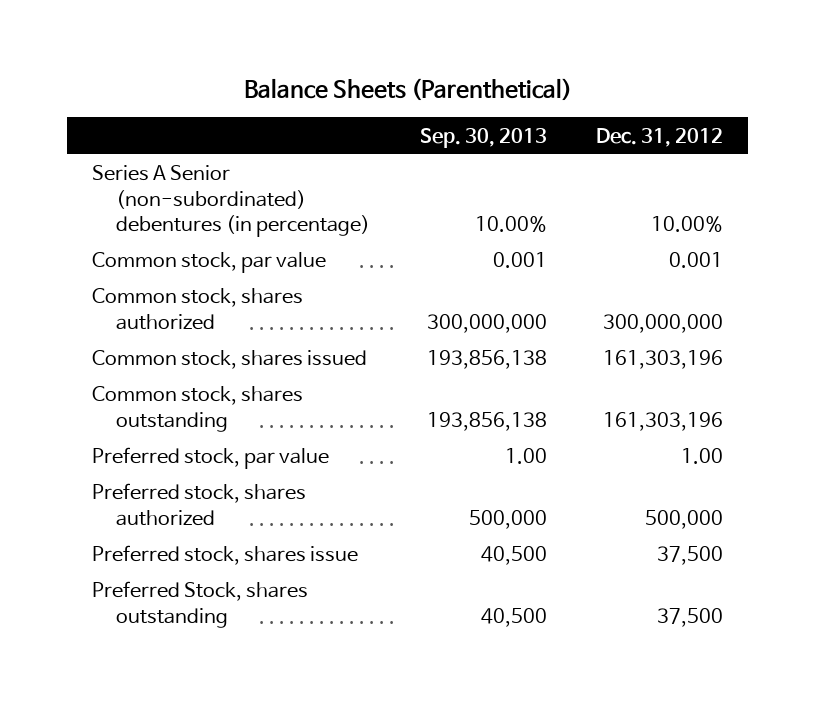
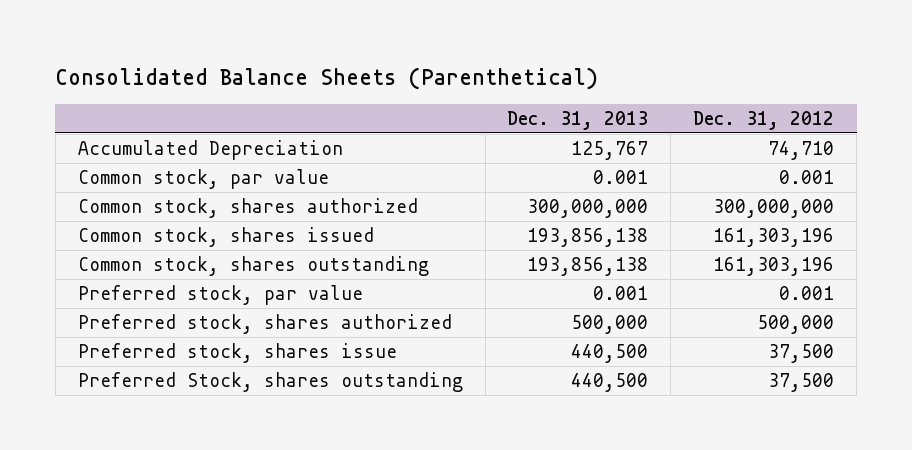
[243,78,572,102] Balance Sheets (Parenthetical) -> [55,66,599,90] Consolidated Balance Sheets (Parenthetical)
[419,127,547,148] Sep. 30, 2013 -> none
none -> [507,110,649,130] Dec. 31, 2013
[91,165,370,237] Series A Senior (non-subordinated) debentures (in percentage) -> none
none -> [77,140,343,161] Accumulated Depreciation
[681,448,724,465] 1.00 -> [779,286,835,301] 0.001

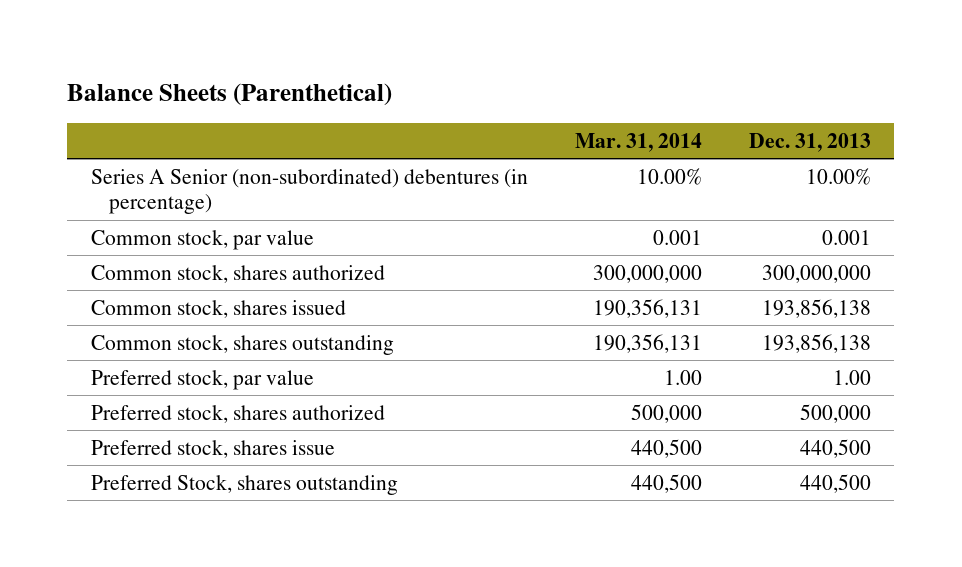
[55,66,599,90] Consolidated Balance Sheets (Parenthetical) -> [67,83,393,107] Balance Sheets (Parenthetical)
[693,110,835,130] Dec. 31, 2012 -> none
none -> [574,132,702,152] Mar. 31, 2014
[77,140,343,161] Accumulated Depreciation -> none
none -> [90,168,528,215] Series A Senior (non-subordinated) debentures (in percentage)
[593,286,649,301] 0.001 -> [832,369,871,385] 1.00

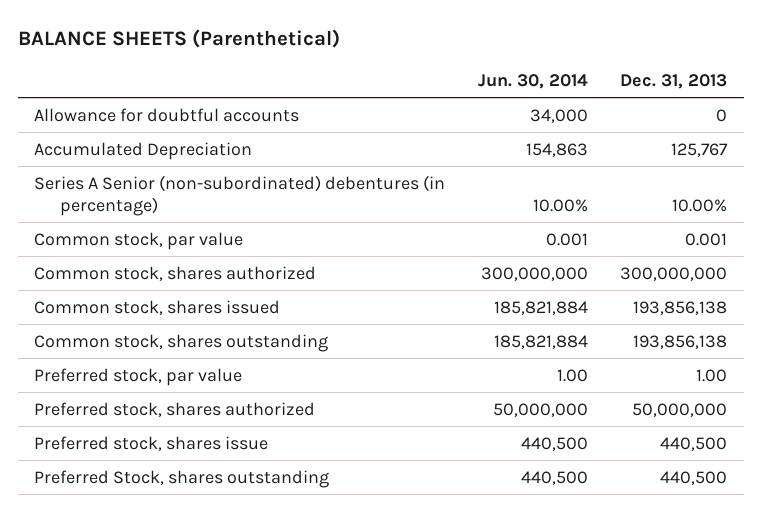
[67,83,393,107] Balance Sheets (Parenthetical) -> [17,29,340,49] BALANCE SHEETS (Parenthetical)
[574,132,702,152] Mar. 31, 2014 -> none
none -> [477,74,588,90] Jun. 30, 2014
none -> [33,107,299,122] Allowance for doubtful accounts
none -> [33,141,252,160] Accumulated Depreciation
[799,403,871,423] 500,000 -> [632,402,728,417] 50,000,000

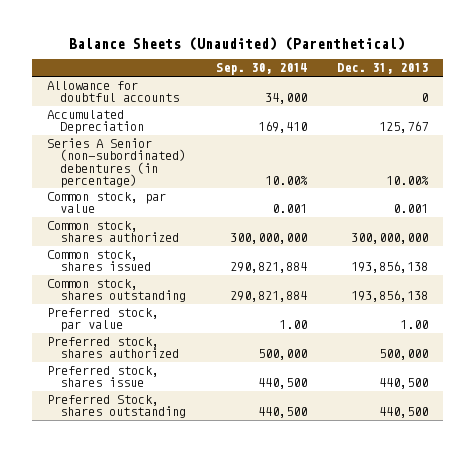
[17,29,340,49] BALANCE SHEETS (Parenthetical) -> [69,36,406,51] Balance Sheets (Unaudited) (Parenthetical)
[477,74,588,90] Jun. 30, 2014 -> none
none -> [215,63,307,76] Sep. 30, 2014
[632,402,728,417] 50,000,000 -> [378,349,428,361] 500,000

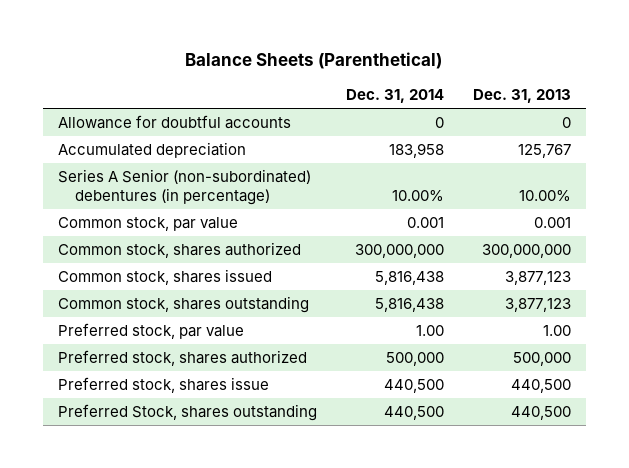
[69,36,406,51] Balance Sheets (Unaudited) (Parenthetical) -> [185,52,443,70] Balance Sheets (Parenthetical)
[215,63,307,76] Sep. 30, 2014 -> none
none -> [345,89,444,104] Dec. 31, 2014
[47,110,145,135] Accumulated Depreciation -> [57,141,246,158] Accumulated depreciation
[350,261,428,274] 193,856,138 -> [505,270,572,285] 3,877,123
[350,290,428,303] 193,856,138 -> [505,297,572,312] 3,877,123

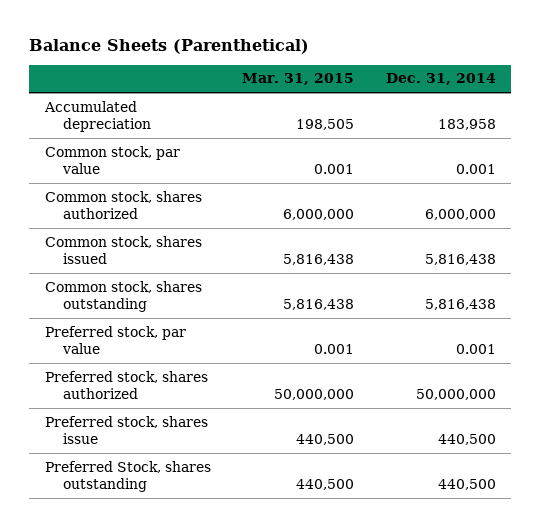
[473,89,572,104] Dec. 31, 2013 -> none
none -> [242,73,355,86] Mar. 31, 2015
[57,114,291,129] Allowance for doubtful accounts -> none
[57,168,311,206] Series A Senior (non-subordinated) debentures (in percentage) -> none
[354,243,444,258] 300,000,000 -> [424,208,496,220] 6,000,000
[415,324,444,336] 1.00 -> [455,343,496,354] 0.001
[385,351,444,366] 500,000 -> [415,388,496,400] 50,000,000

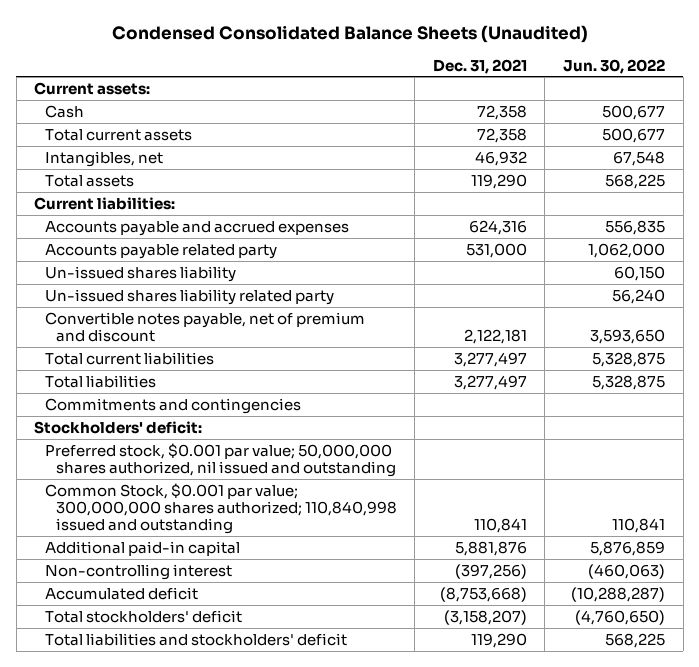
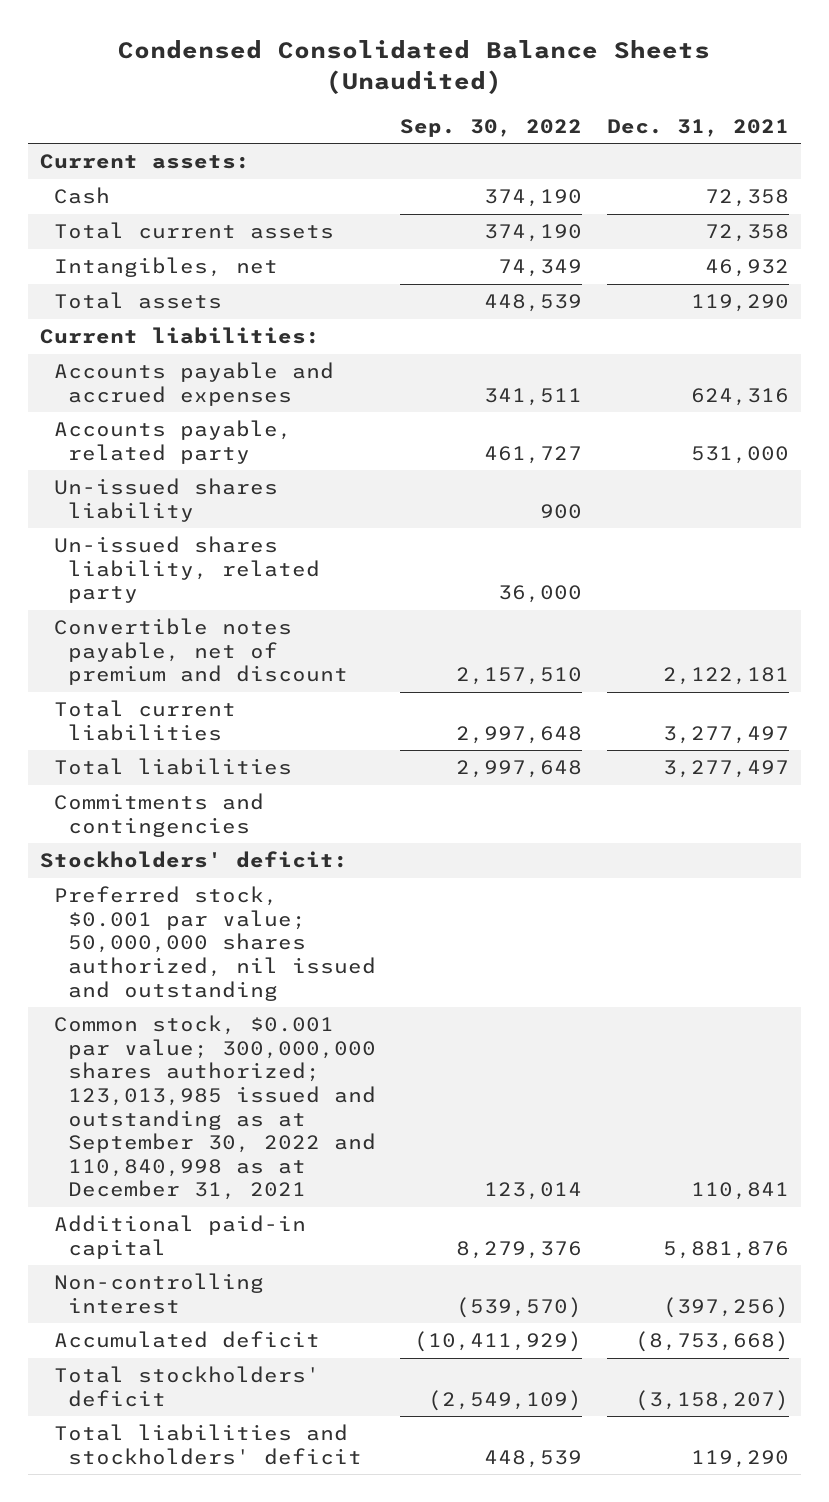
[563,58,666,74] Jun. 30, 2022 -> none
none -> [400,118,583,137] Sep. 30, 2022
[44,243,277,259] Accounts payable related party -> [54,420,293,464] Accounts payable, related party
[44,288,334,305] Un-issued shares liability related party -> [54,536,321,604] Un-issued shares liability, related party
[44,482,397,534] Common Stock, $0.001 par value; 300,000,000 shares authorized; 110,840,998 issued and outstanding -> [54,1015,377,1201] Common stock, $0.001 par value; 300,000,000 shares authorized; 123,013,985 issued and outstanding as at September 30, 2022 and 110,840,998 as at December 31, 2021

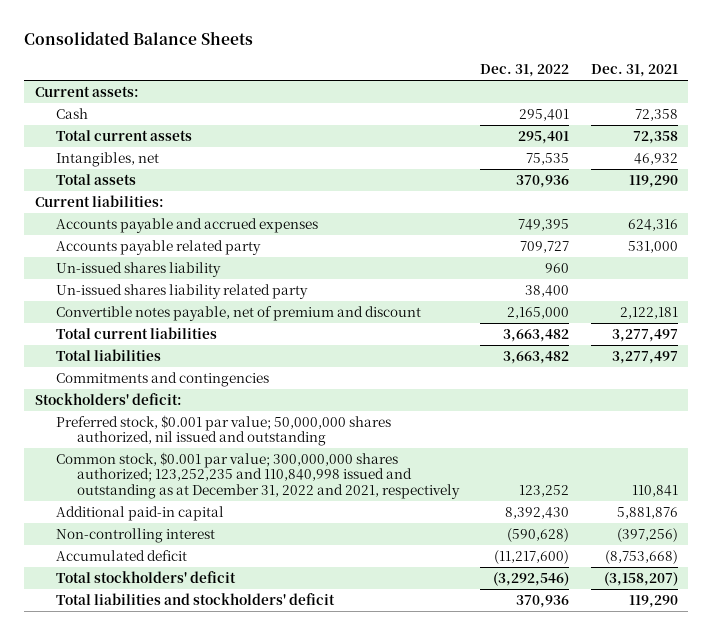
[118,40,711,94] Condensed Consolidated Balance Sheets (Unaudited) -> [24,31,254,46] Consolidated Balance Sheets
[400,118,583,137] Sep. 30, 2022 -> none
none -> [480,64,570,78] Dec. 31, 2022
[54,420,293,464] Accounts payable, related party -> [56,239,262,255] Accounts payable related party
[54,536,321,604] Un-issued shares liability, related party -> [56,283,309,299] Un-issued shares liability related party
[54,1015,377,1201] Common stock, $0.001 par value; 300,000,000 shares authorized; 123,013,985 issued and outstanding as at September 30, 2022 and 110,840,998 as at December 31, 2021 -> [56,451,461,500] Common stock, $0.001 par value; 300,000,000 shares authorized; 123,252,235 and 110,840,998 issued and outstanding as at December 31, 2022 and 2021, respectively

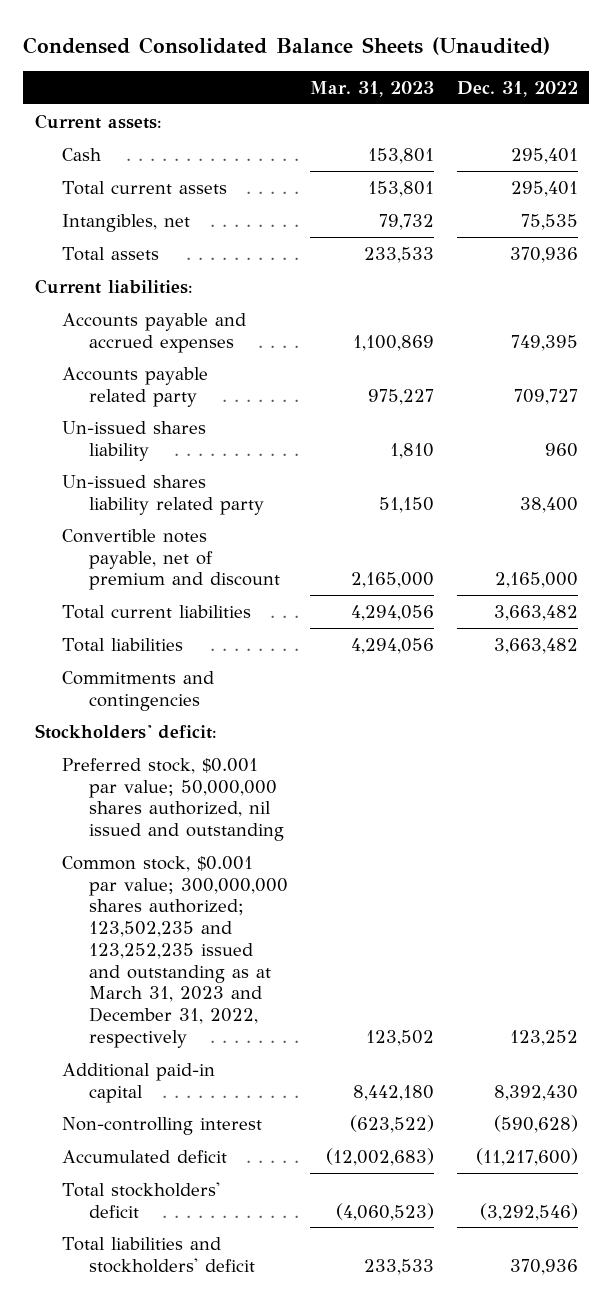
[24,31,254,46] Consolidated Balance Sheets -> [23,36,551,55] Condensed Consolidated Balance Sheets (Unaudited)
[590,64,678,78] Dec. 31, 2021 -> none
none -> [310,81,435,98] Mar. 31, 2023
[56,451,461,500] Common stock, $0.001 par value; 300,000,000 shares authorized; 123,252,235 and 110,840,998 issued and outstanding as at December 31, 2022 and 2021, respectively -> [61,855,288,1049] Common stock, $0.001 par value; 300,000,000 shares authorized; 123,502,235 and 123,252,235 issued and outstanding as at March 31, 2023 and December 31, 2022, respectively

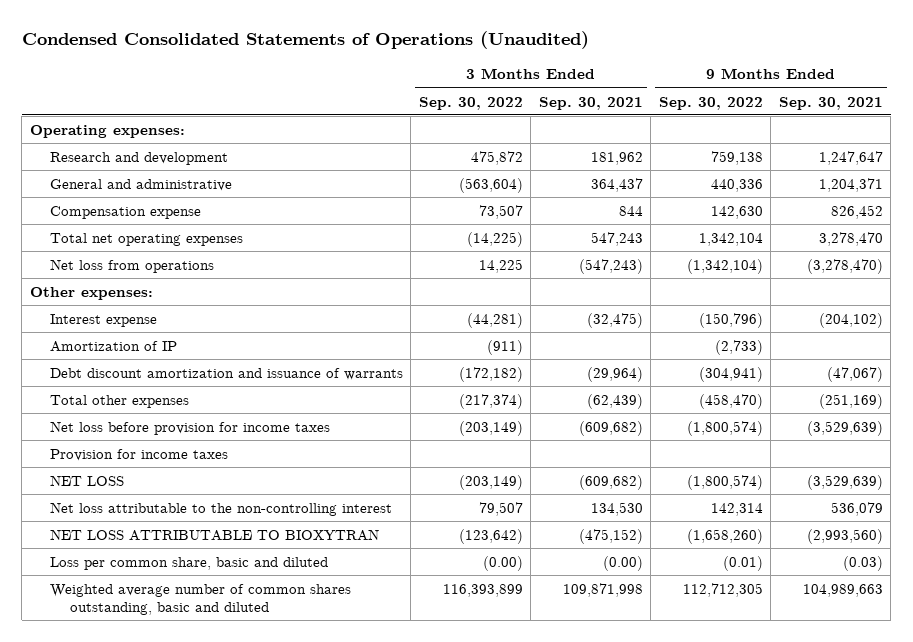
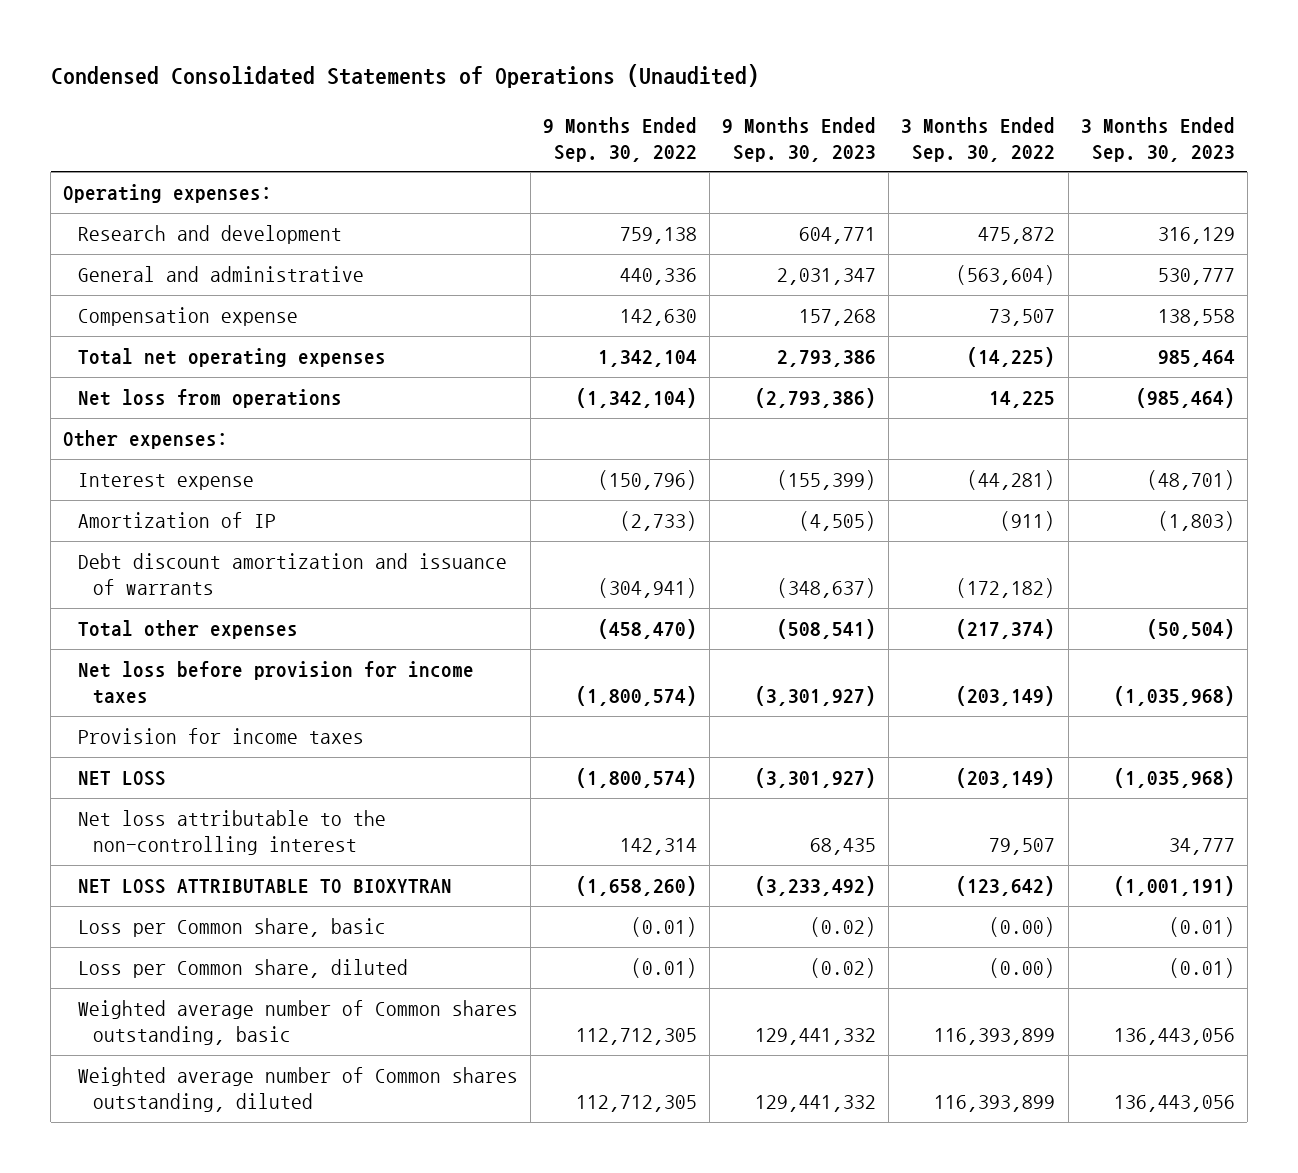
[538,96,643,110] Sep. 30, 2021 -> none
[778,96,883,110] Sep. 30, 2021 -> none
none -> [722,116,877,162] 9 Months Ended Sep. 30, 2023
none -> [1080,116,1235,162] 3 Months Ended Sep. 30, 2023
[49,556,328,570] Loss per common share, basic and diluted -> [78,918,387,938] Loss per Common share, basic
none -> [78,959,409,979] Loss per Common share, diluted
[49,583,351,615] Weighted average number of common shares outstanding, basic and diluted -> [78,1000,519,1046] Weighted average number of Common shares outstanding, basic
none -> [78,1067,519,1113] Weighted average number of Common shares outstanding, diluted

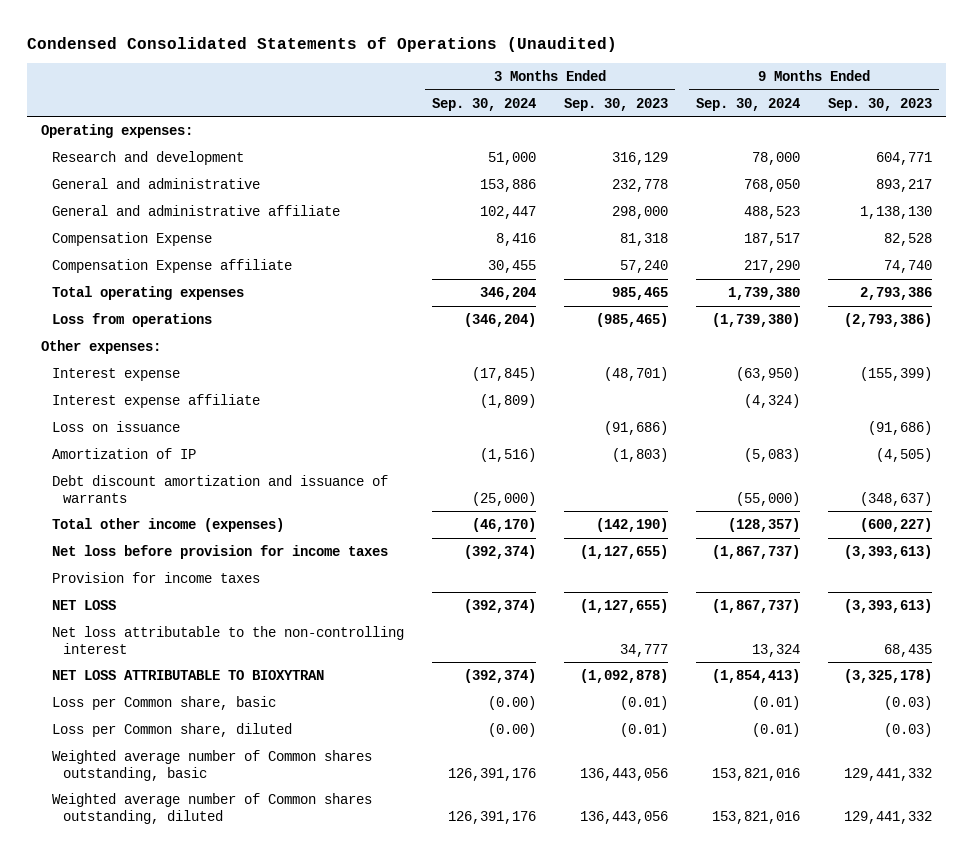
[543,116,698,162] 9 Months Ended Sep. 30, 2022 -> none
[901,116,1056,162] 3 Months Ended Sep. 30, 2022 -> none
none -> [432,97,537,111] Sep. 30, 2024
none -> [696,97,801,111] Sep. 30, 2024
[777,268,877,286] 2,031,347 -> [876,178,933,192] 893,217
[1157,268,1235,286] 530,777 -> [612,178,669,192] 232,778
none -> [51,204,340,216] General and administrative affiliate
[78,307,299,327] Compensation expense -> [51,231,212,246] Compensation Expense
[799,309,877,327] 157,268 -> [884,232,933,246] 82,528
[1157,309,1235,327] 138,558 -> [620,232,669,246] 81,318
none -> [51,258,292,273] Compensation Expense affiliate
[78,348,387,368] Total net operating expenses -> [51,285,244,300] Total operating expenses
[1157,350,1235,368] 985,464 -> [612,286,669,300] 985,465
[78,389,343,409] Net loss from operations -> [51,312,212,327] Loss from operations
[1135,388,1235,409] (985,464) -> [596,312,669,327] (985,465)
none -> [51,393,260,408] Interest expense affiliate
none -> [51,420,180,432] Loss on issuance
[78,620,299,640] Total other expenses -> [51,517,284,532] Total other income (expenses)
[777,619,877,640] (508,541) -> [860,517,933,532] (600,227)
[1146,619,1235,640] (50,504) -> [596,517,669,532] (142,190)
[755,686,877,707] (3,301,927) -> [844,544,933,559] (3,393,613)
[1113,686,1235,707] (1,035,968) -> [580,544,669,559] (1,127,655)
[755,768,877,789] (3,301,927) -> [844,598,933,613] (3,393,613)
[1113,768,1235,789] (1,035,968) -> [580,598,669,613] (1,127,655)
[755,876,877,897] (3,233,492) -> [844,668,933,683] (3,325,178)
[1113,876,1235,897] (1,001,191) -> [580,668,669,683] (1,092,878)
[810,917,877,938] (0.02) -> [884,695,933,710] (0.03)
[810,958,877,979] (0.02) -> [884,722,933,737] (0.03)

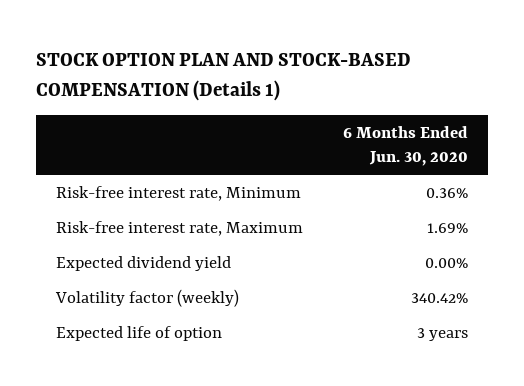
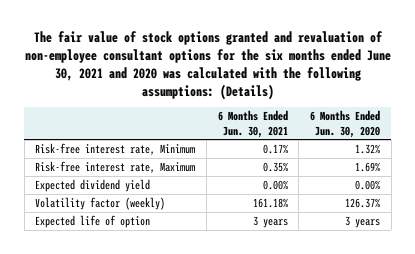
[36,52,412,101] STOCK OPTION PLAN AND STOCK-BASED COMPENSATION (Details 1) -> [24,30,391,100] The fair value of stock options granted and revaluation of non-employee consultant options for the six months ended June 30, 2021 and 2020 was calculated with the following assumptions: (Details)
none -> [217,110,288,138] 6 Months Ended Jun. 30, 2021
[425,187,468,198] 0.36% -> [355,143,381,154] 1.32%
[410,292,468,303] 340.42% -> [345,197,381,208] 126.37%

